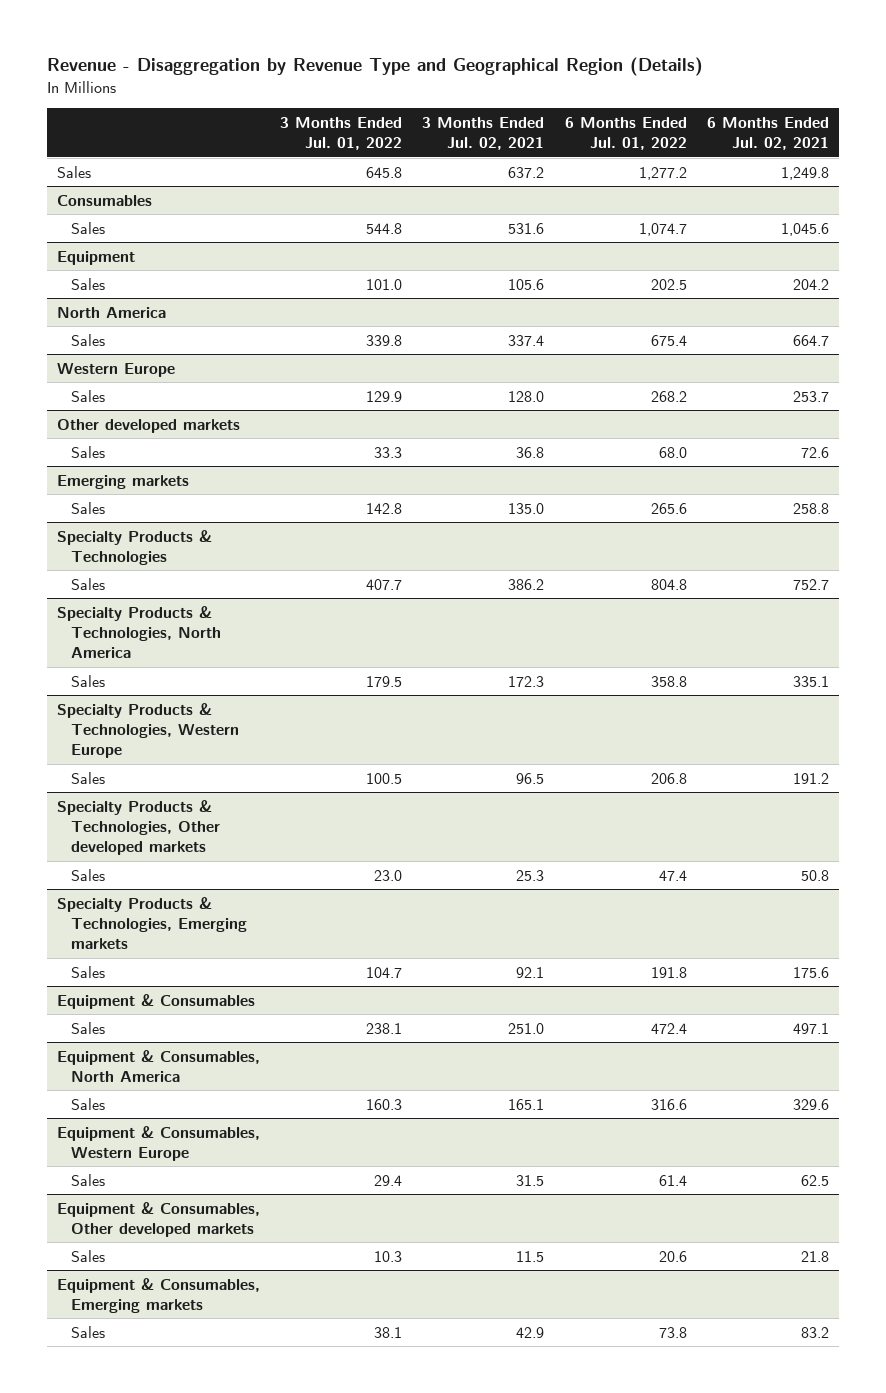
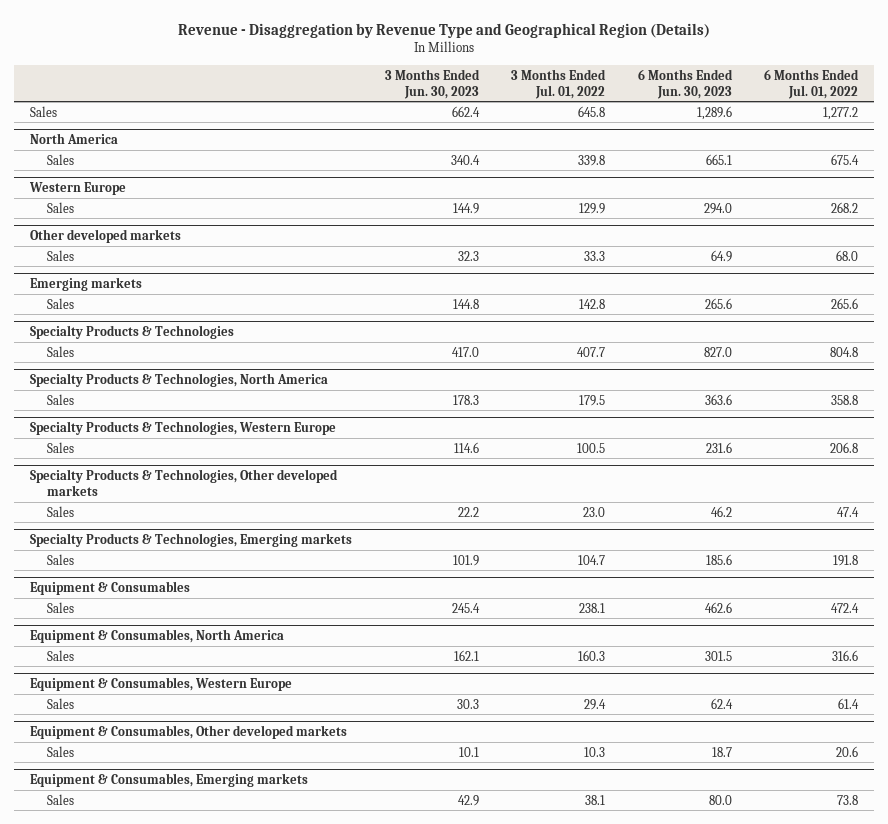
[422,117,545,151] 3 Months Ended Jul. 02, 2021 -> none
[706,117,829,151] 6 Months Ended Jul. 02, 2021 -> none
none -> [384,69,480,99] 3 Months Ended Jun. 30, 2023
none -> [637,69,733,99] 6 Months Ended Jun. 30, 2023
[57,194,153,206] Consumables -> none
[70,221,105,234] Sales -> none
[57,250,136,265] Equipment -> none
[70,277,105,290] Sales -> none

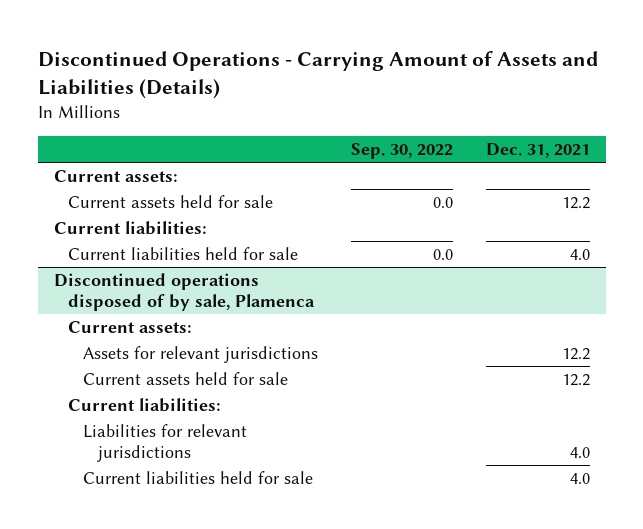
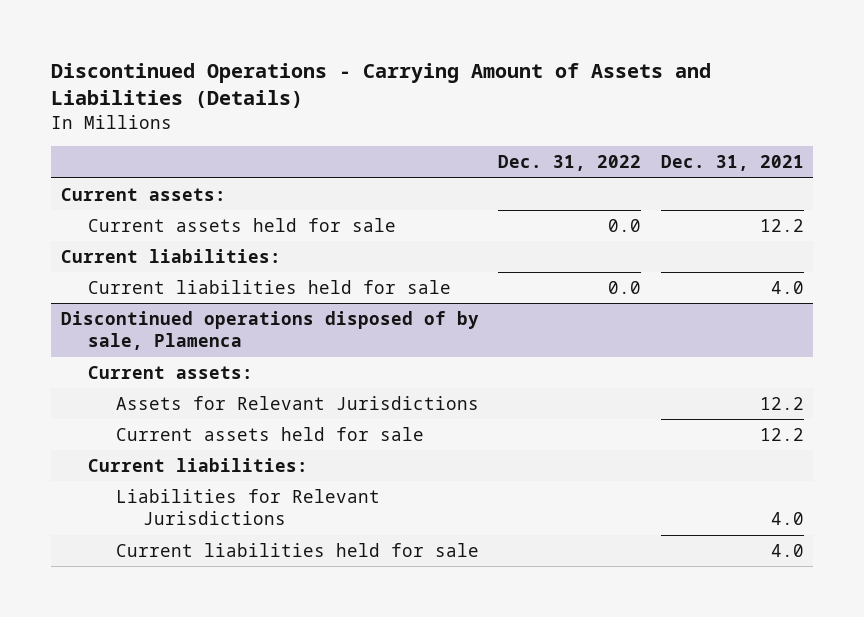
[350,143,453,160] Sep. 30, 2022 -> none
none -> [498,155,642,172] Dec. 31, 2022
[83,345,319,363] Assets for relevant jurisdictions -> [115,395,479,410] Assets for Relevant Jurisdictions
[83,423,248,463] Liabilities for relevant jurisdictions -> [115,488,380,526] Liabilities for Relevant Jurisdictions

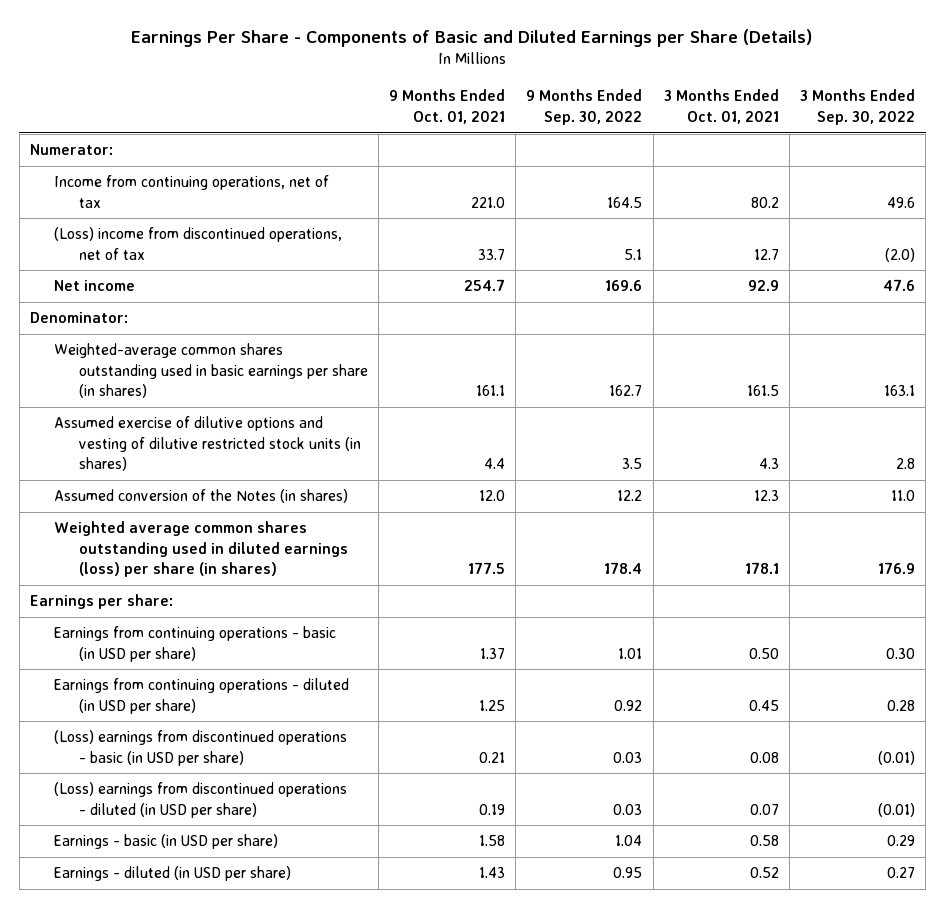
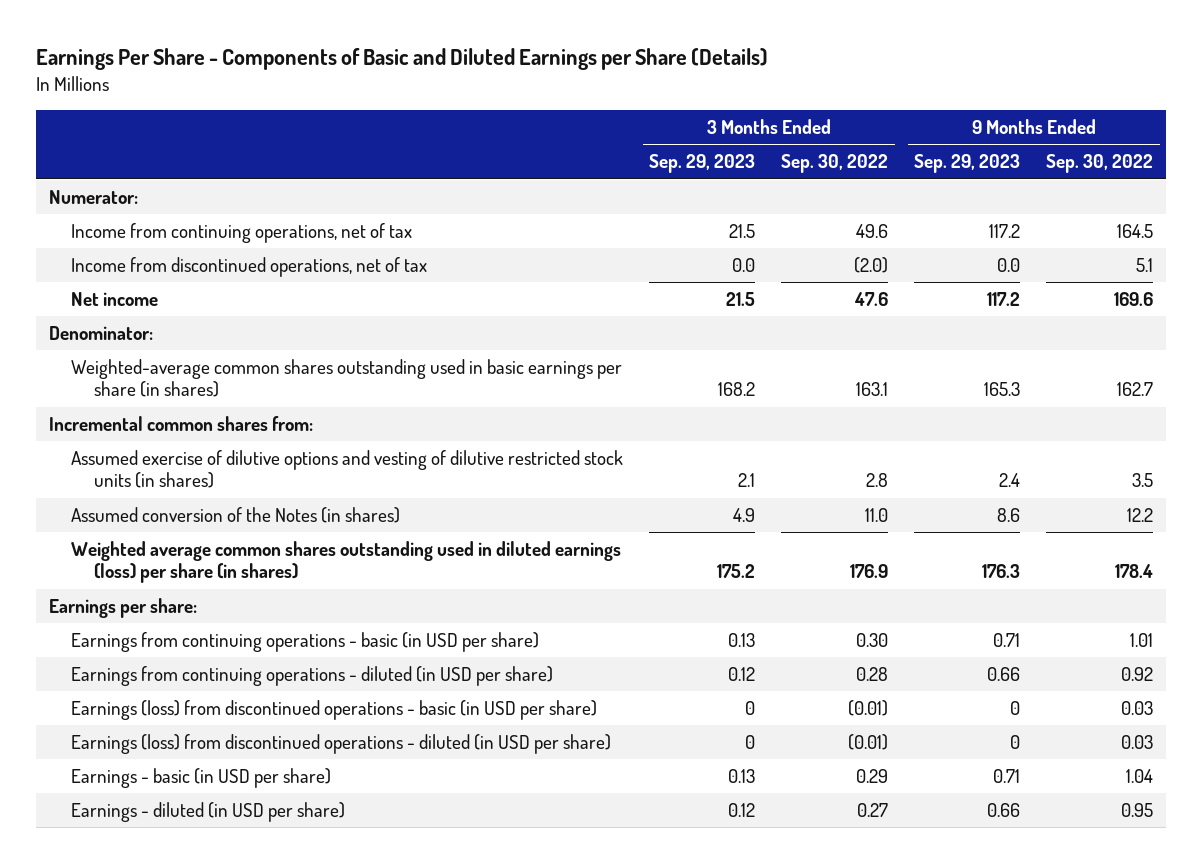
[389,89,506,124] 9 Months Ended Oct. 01, 2021 -> none
[663,89,779,124] 3 Months Ended Oct. 01, 2021 -> none
none -> [649,154,756,174] Sep. 29, 2023
none -> [914,154,1021,174] Sep. 29, 2023
[54,227,343,260] (Loss) income from discontinued operations, net of tax -> [71,257,428,278] Income from discontinued operations, net of tax
none -> [48,416,313,432] Incremental common shares from:
[54,730,348,766] (Loss) earnings from discontinued operations - basic (in USD per share) -> [71,700,598,721] Earnings (loss) from discontinued operations - basic (in USD per share)
[54,782,348,818] (Loss) earnings from discontinued operations - diluted (in USD per share) -> [71,734,612,755] Earnings (loss) from discontinued operations - diluted (in USD per share)

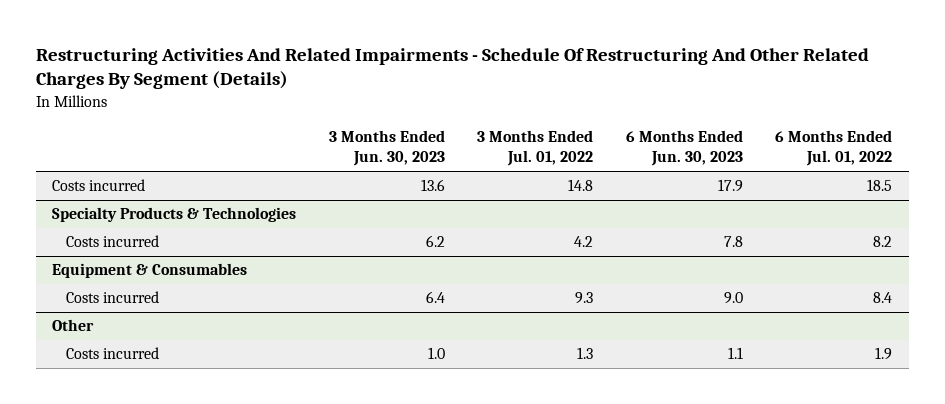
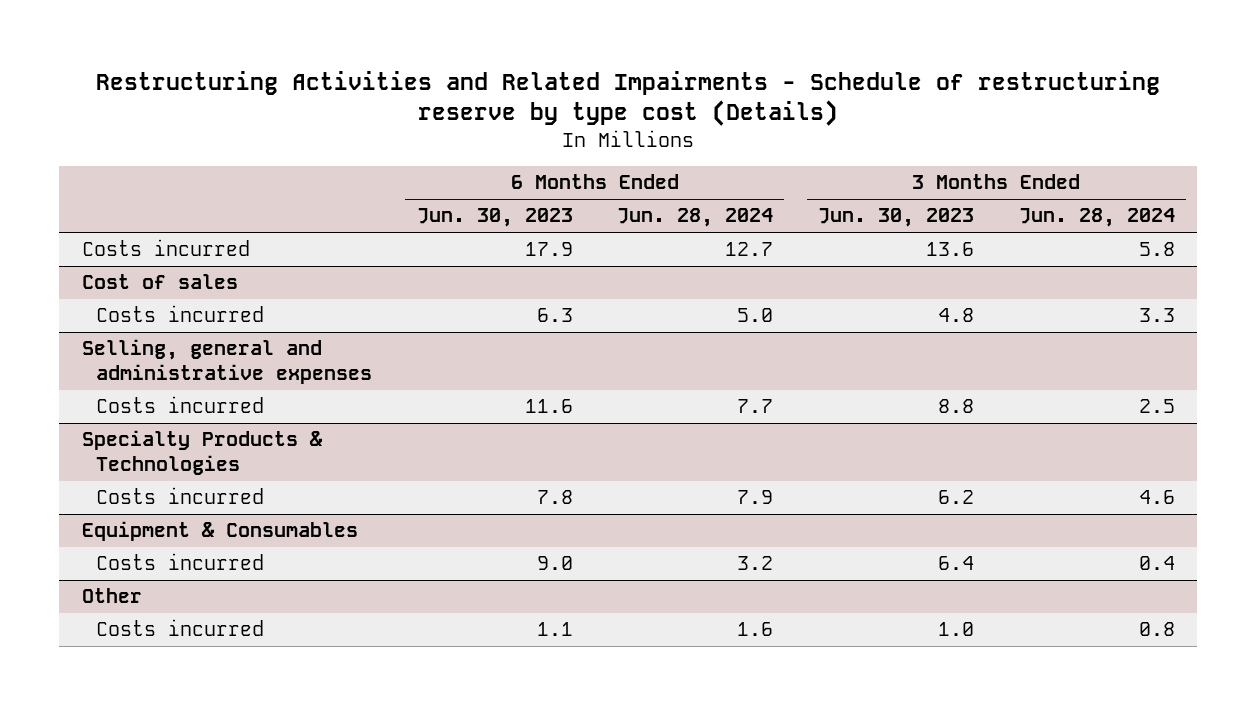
[35,47,869,90] Restructuring Activities And Related Impairments - Schedule Of Restructuring And Other Related Charges By Segment (Details) -> [96,70,1161,127] Restructuring Activities and Related Impairments - Schedule of restructuring reserve by type cost (Details)
[477,130,594,167] 3 Months Ended Jul. 01, 2022 -> none
[775,130,893,167] 6 Months Ended Jul. 01, 2022 -> none
none -> [617,208,774,228] Jun. 28, 2024
none -> [1018,208,1175,228] Jun. 28, 2024
none -> [81,274,238,290] Cost of sales
none -> [95,305,264,323] Costs incurred
none -> [81,339,372,385] Selling, general and administrative expenses
none -> [95,396,264,414] Costs incurred

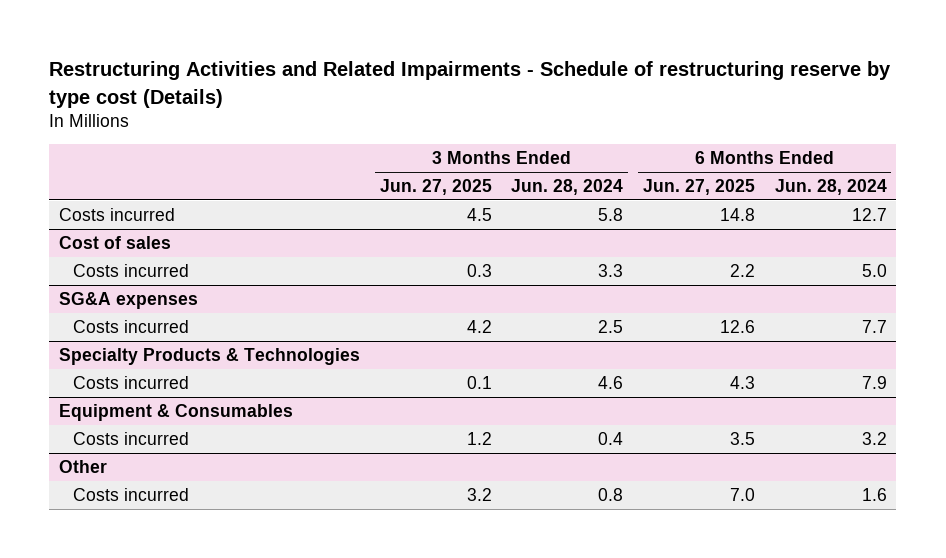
[416,208,573,228] Jun. 30, 2023 -> none
[818,208,975,228] Jun. 30, 2023 -> none
none -> [379,179,492,196] Jun. 27, 2025
none -> [642,179,755,196] Jun. 27, 2025
[81,339,372,385] Selling, general and administrative expenses -> [59,291,199,309] SG&A expenses

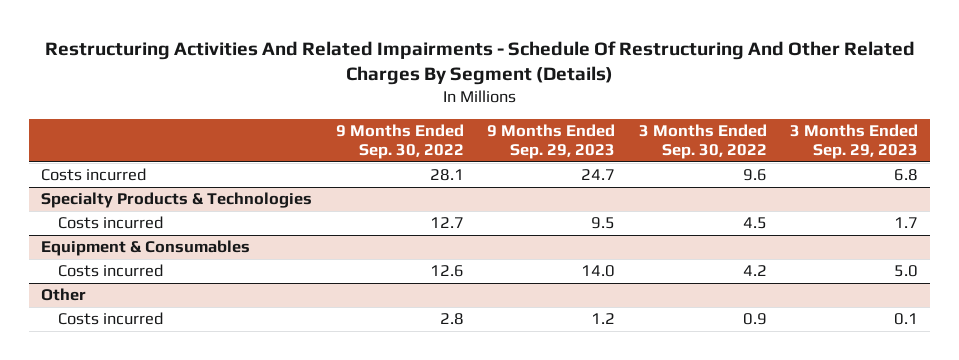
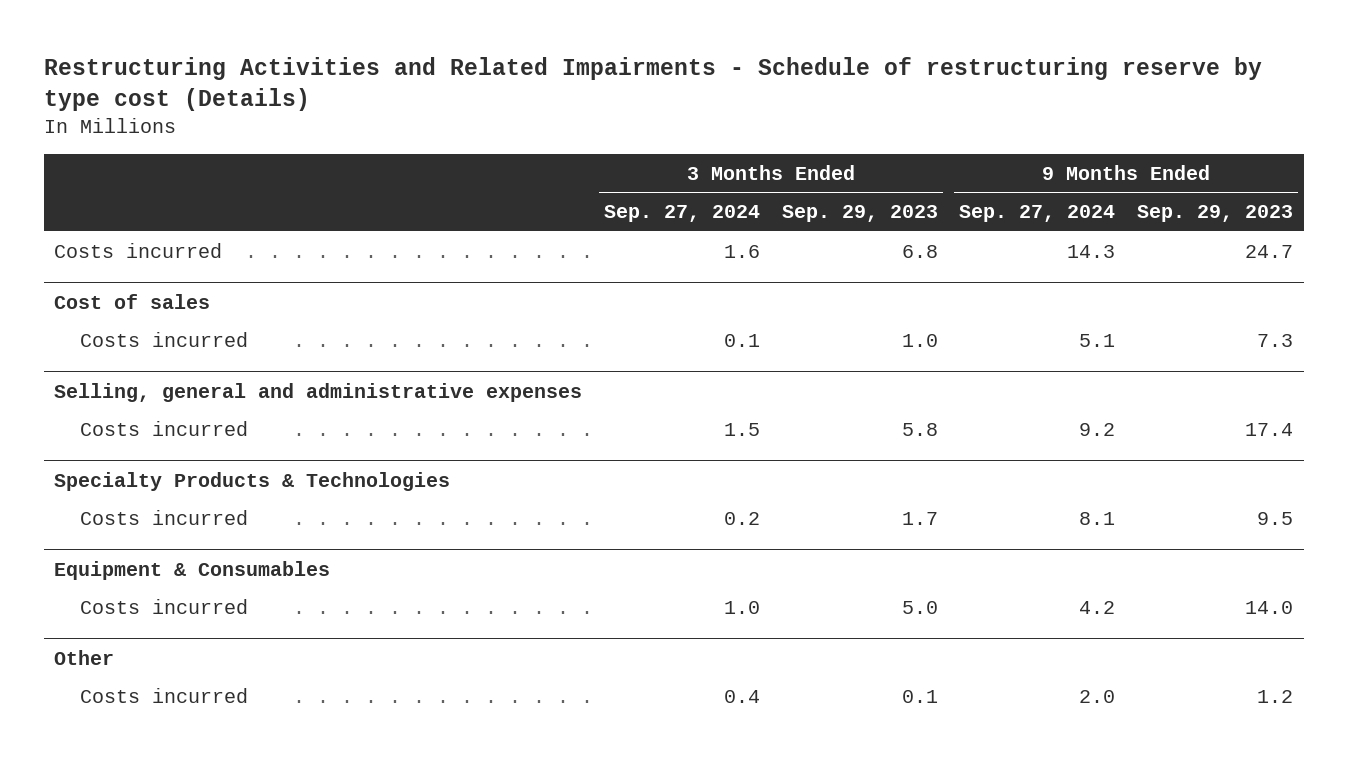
[44,40,915,86] Restructuring Activities And Related Impairments - Schedule Of Restructuring And Other Related Charges By Segment (Details) -> [43,56,1262,112] Restructuring Activities and Related Impairments - Schedule of restructuring reserve by type cost (Details)
[335,124,464,160] 9 Months Ended Sep. 30, 2022 -> none
[638,124,767,160] 3 Months Ended Sep. 30, 2022 -> none
none -> [604,205,761,223] Sep. 27, 2024
none -> [959,205,1116,223] Sep. 27, 2024
none -> [54,293,211,309] Cost of sales
none -> [79,331,248,347] Costs incurred
none -> [54,382,583,402] Selling, general and administrative expenses
none -> [79,420,248,436] Costs incurred

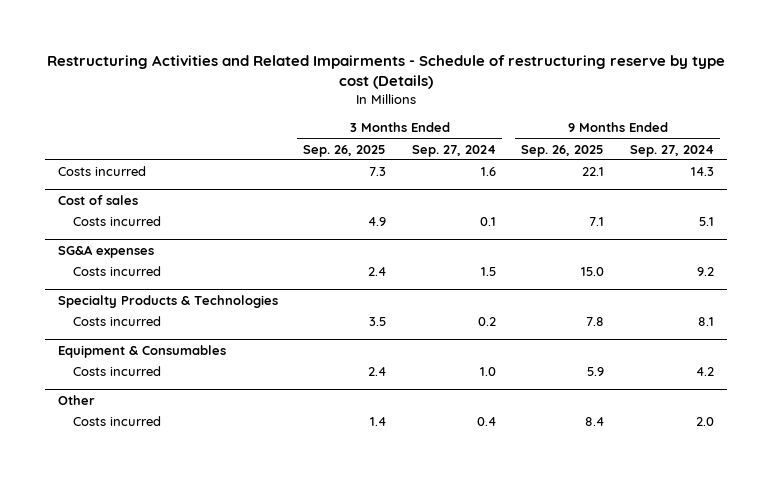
[781,205,938,223] Sep. 29, 2023 -> none
[1136,205,1293,223] Sep. 29, 2023 -> none
none -> [303,144,387,157] Sep. 26, 2025
none -> [521,144,605,157] Sep. 26, 2025
[54,382,583,402] Selling, general and administrative expenses -> [57,245,154,259] SG&A expenses

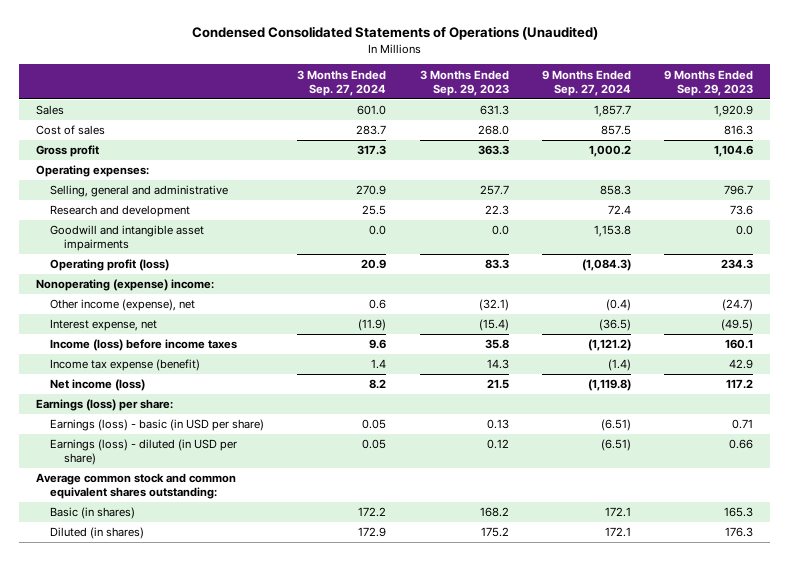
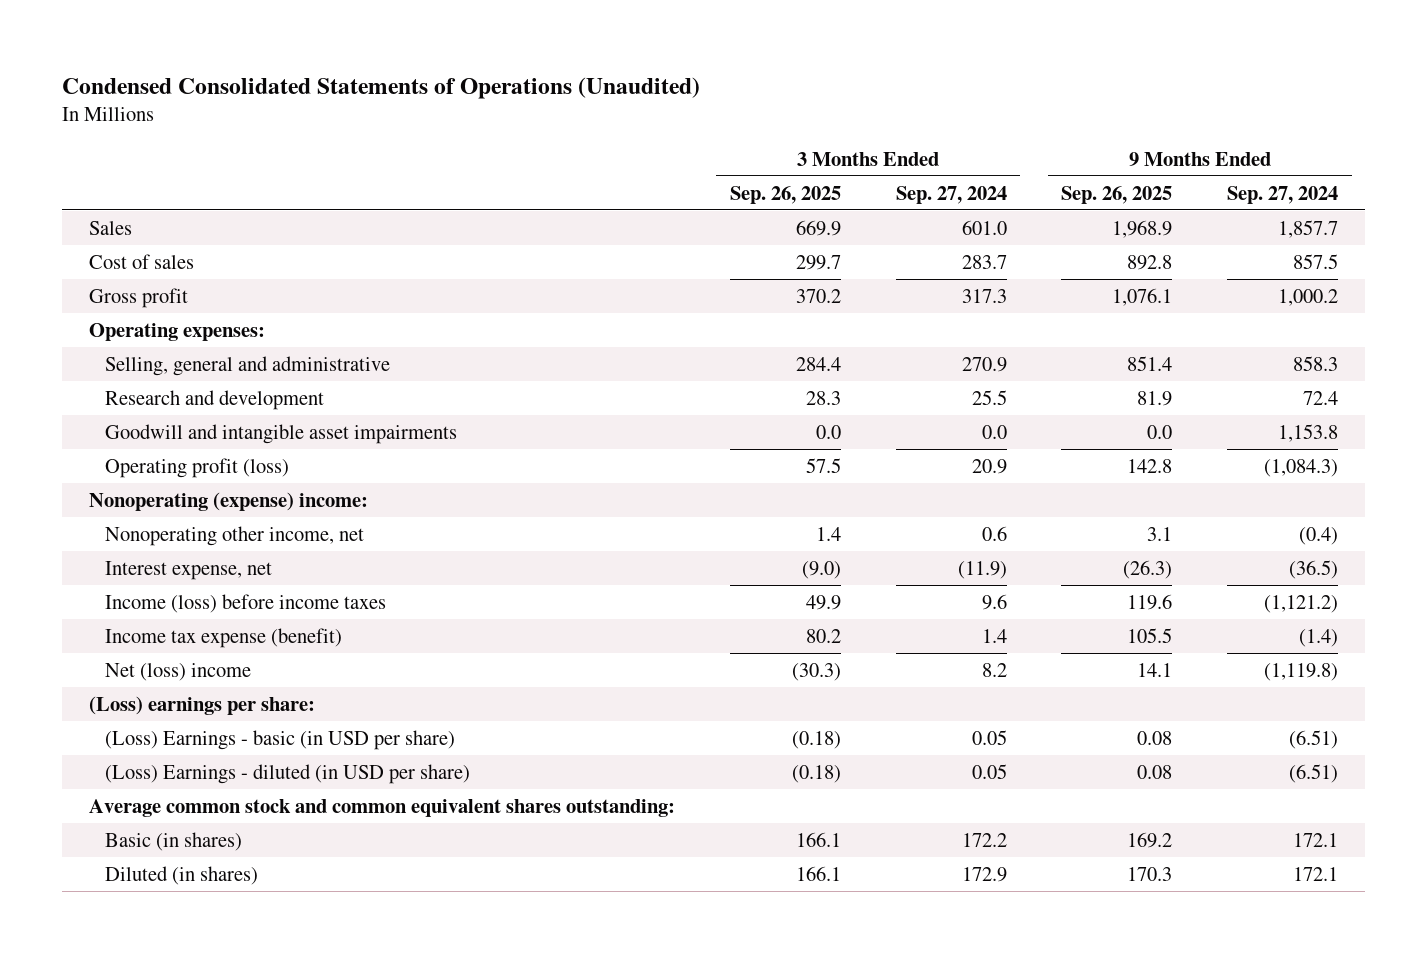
[419,69,509,96] 3 Months Ended Sep. 29, 2023 -> none
[664,69,754,96] 9 Months Ended Sep. 29, 2023 -> none
none -> [729,185,841,204] Sep. 26, 2025
none -> [1061,185,1173,204] Sep. 26, 2025
[49,299,195,312] Other income (expense), net -> [104,525,364,546] Nonoperating other income, net
[49,379,145,392] Net income (loss) -> [104,662,251,681] Net (loss) income
[35,399,173,412] Earnings (loss) per share: -> [88,695,315,715] (Loss) earnings per share:
[49,419,264,432] Earnings (loss) - basic (in USD per share) -> [104,729,455,750] (Loss) Earnings - basic (in USD per share)
[49,439,237,466] Earnings (loss) - diluted (in USD per share) -> [104,763,470,784] (Loss) Earnings - diluted (in USD per share)

